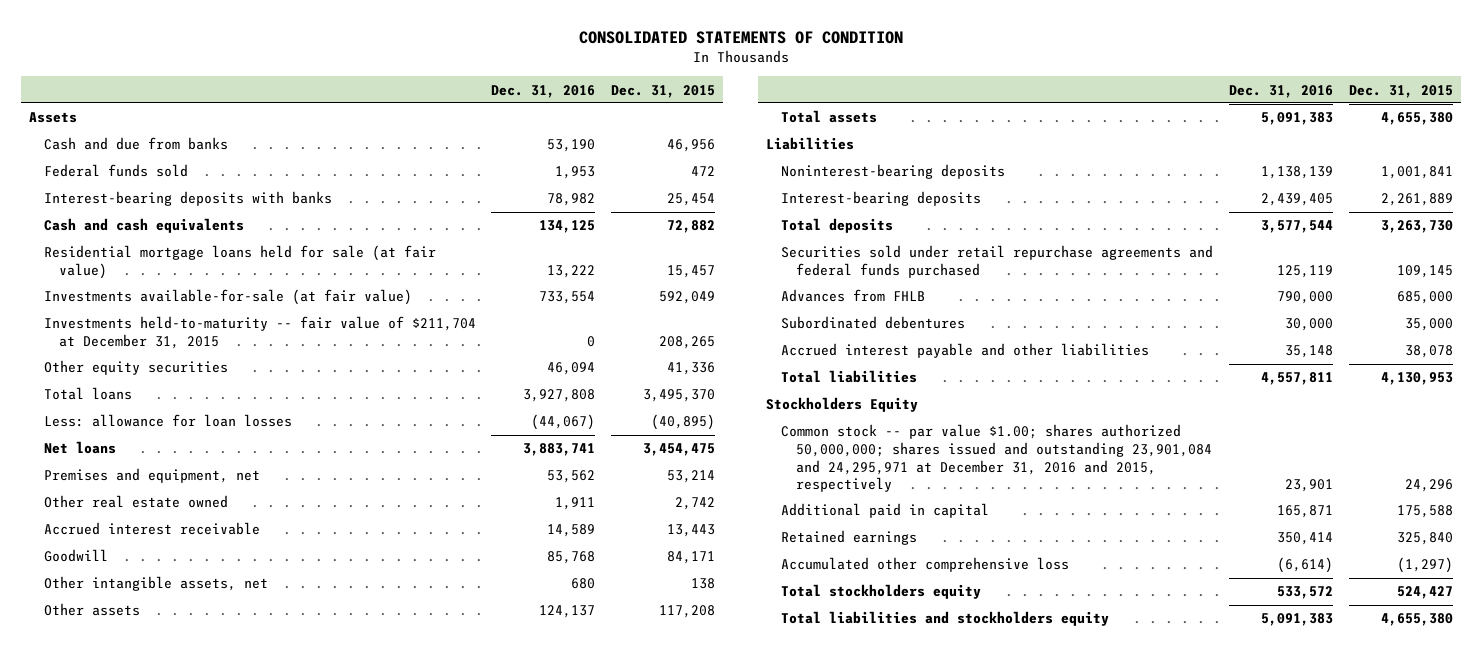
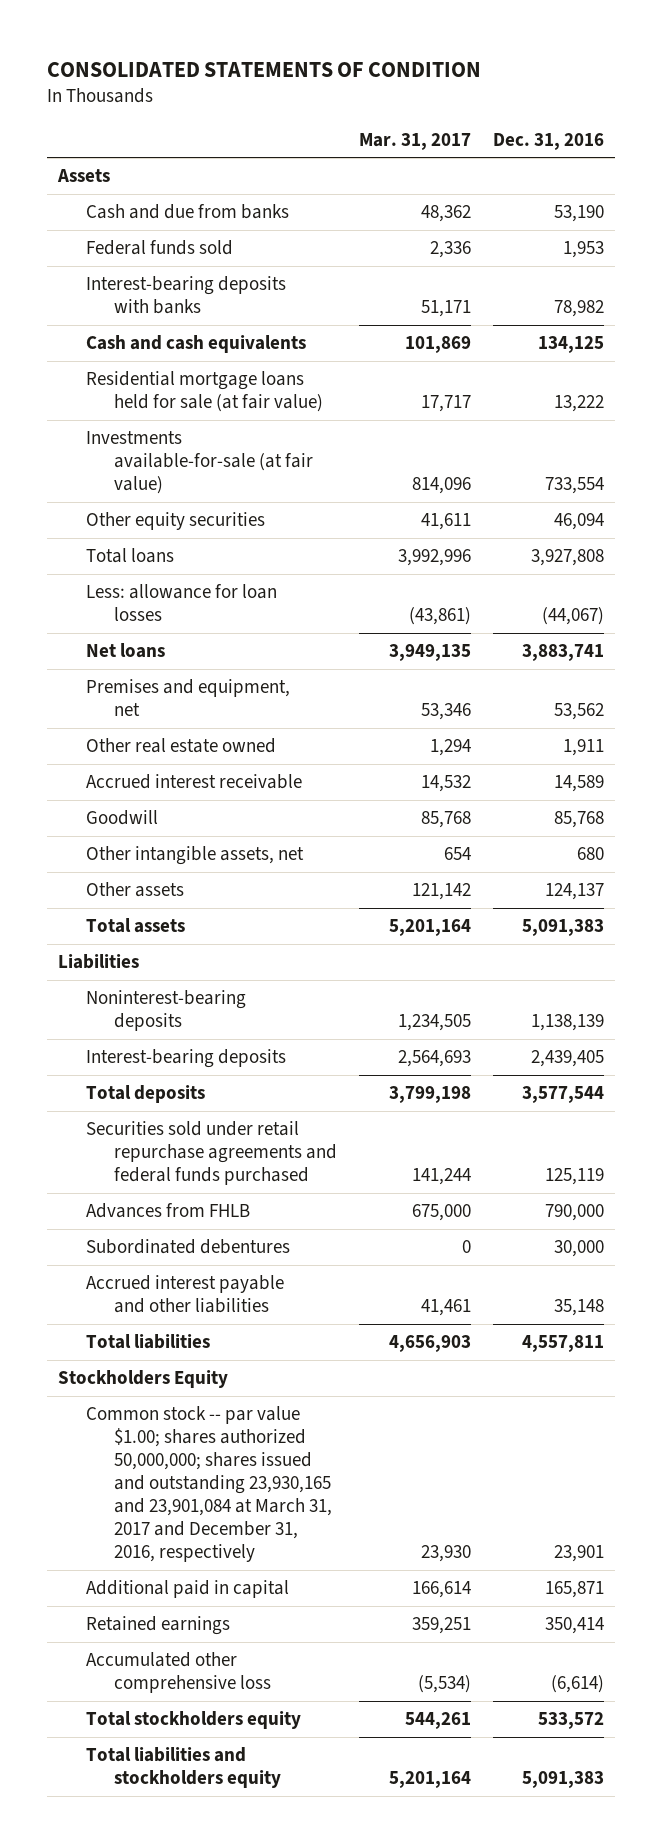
[610,84,715,98] Dec. 31, 2015 -> none
none -> [359,132,472,150] Mar. 31, 2017
[43,316,476,349] Investments held-to-maturity -- fair value of $211,704 at December 31, 2015 -> none
[781,424,1213,493] Common stock -- par value $1.00; shares authorized 50,000,000; shares issued and outstanding 23,901,084 and 24,295,971 at December 31, 2016 and 2015, respectively -> [86,1406,333,1563] Common stock -- par value $1.00; shares authorized 50,000,000; shares issued and outstanding 23,930,165 and 23,901,084 at March 31, 2017 and December 31, 2016, respectively

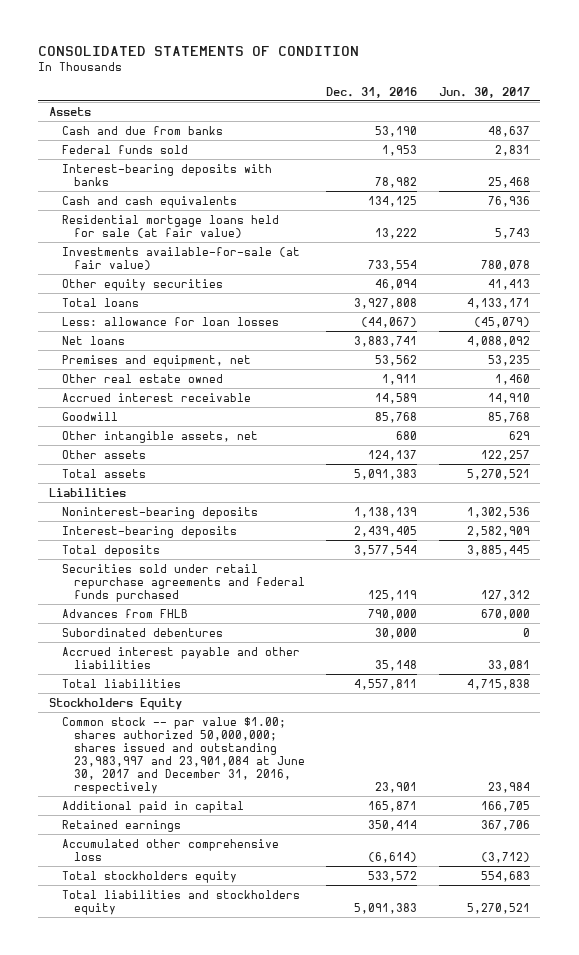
[359,132,472,150] Mar. 31, 2017 -> none
none -> [438,86,530,98] Jun. 30, 2017
[86,1406,333,1563] Common stock -- par value $1.00; shares authorized 50,000,000; shares issued and outstanding 23,930,165 and 23,901,084 at March 31, 2017 and December 31, 2016, respectively -> [61,716,306,795] Common stock -- par value $1.00; shares authorized 50,000,000; shares issued and outstanding 23,983,997 and 23,901,084 at June 30, 2017 and December 31, 2016, respectively

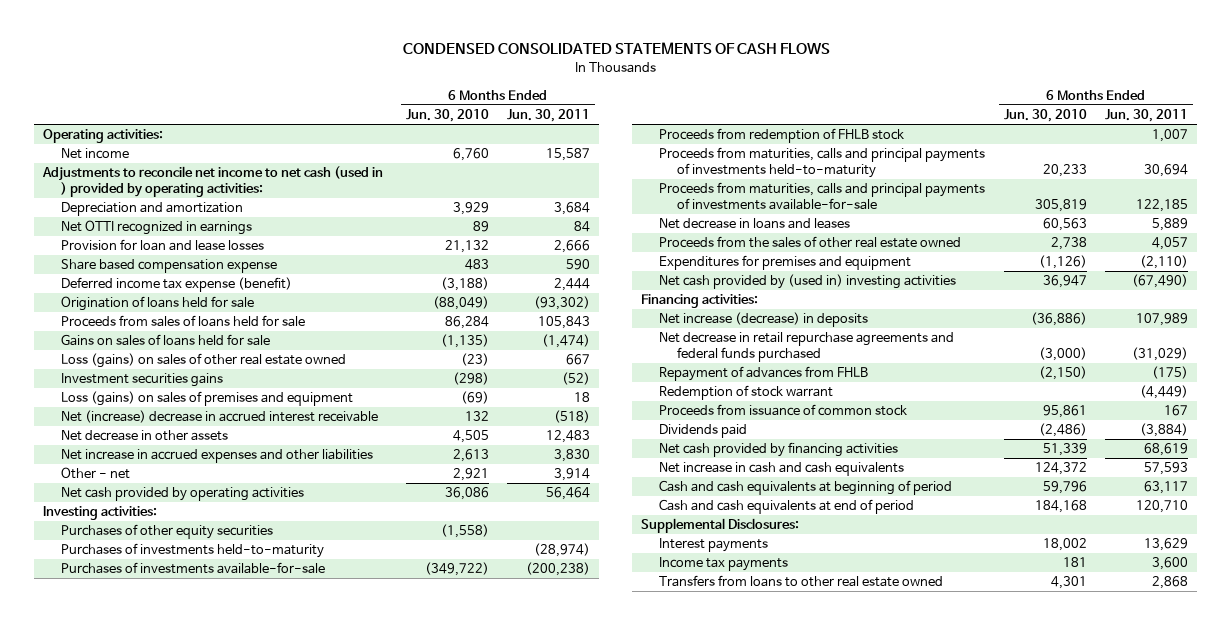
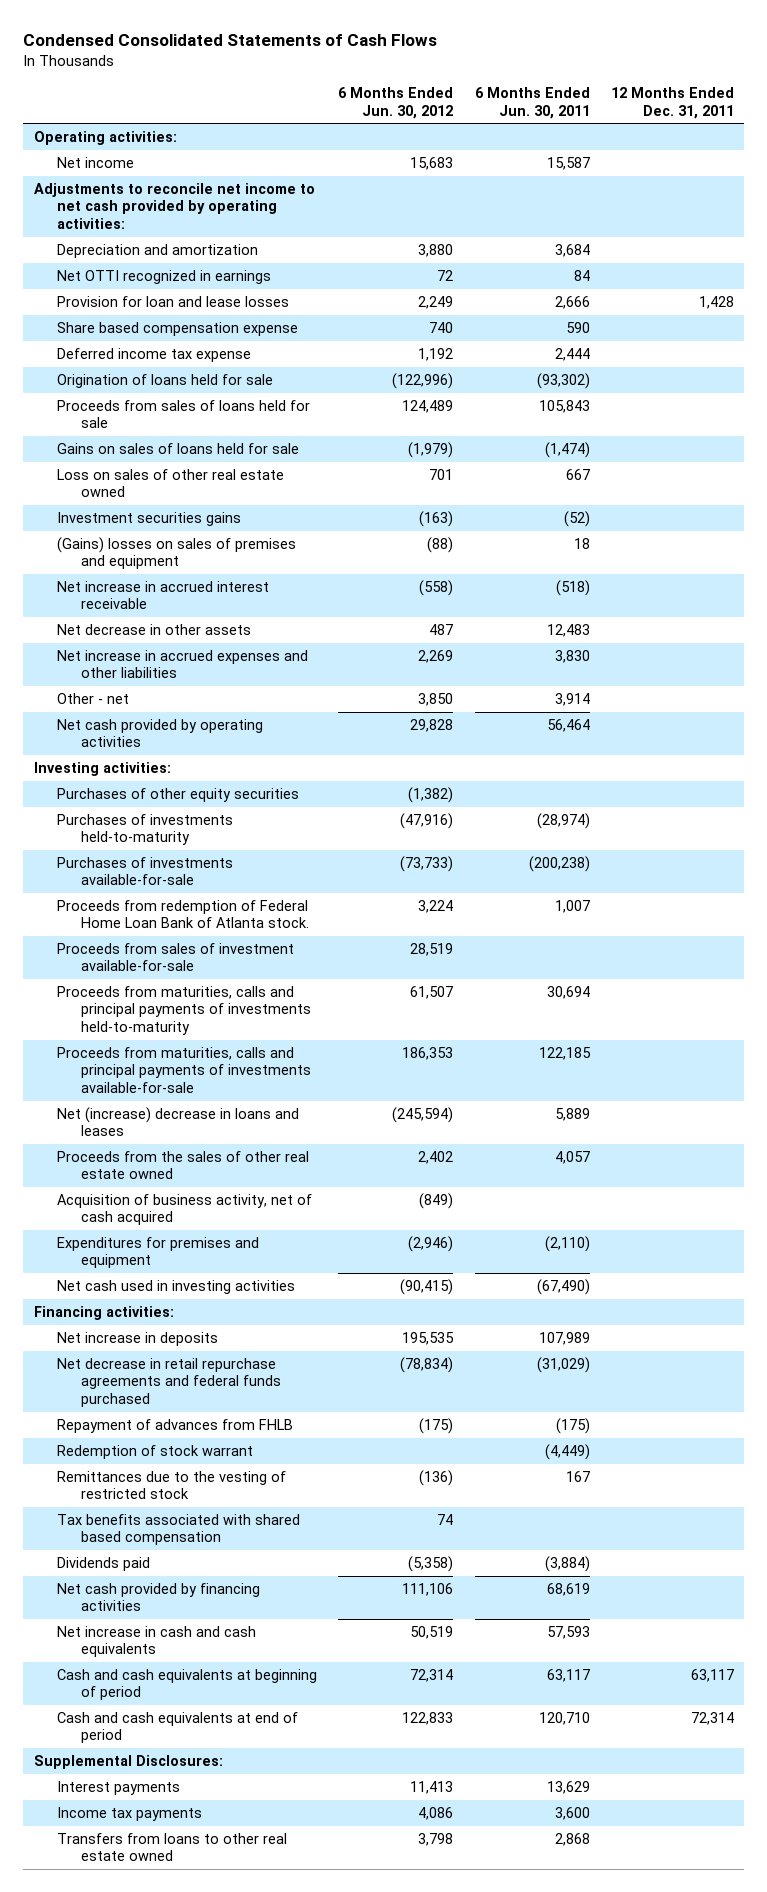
[402,42,830,55] CONDENSED CONSOLIDATED STATEMENTS OF CASH FLOWS -> [22,33,437,46] Condensed Consolidated Statements of Cash Flows
[405,109,489,123] Jun. 30, 2010 -> none
none -> [338,87,454,119] 6 Months Ended Jun. 30, 2012
none -> [610,87,734,119] 12 Months Ended Dec. 31, 2011
[42,166,384,197] Adjustments to reconcile net income to net cash (used in ) provided by operating activities: -> [33,183,315,229] Adjustments to reconcile net income to net cash provided by operating activities:
[60,277,292,293] Deferred income tax expense (benefit) -> [57,348,252,363] Deferred income tax expense
[60,353,346,369] Loss (gains) on sales of other real estate owned -> [57,469,285,498] Loss on sales of other real estate owned
[60,391,353,407] Loss (gains) on sales of premises and equipment -> [57,537,297,570] (Gains) losses on sales of premises and equipment
[60,410,378,424] Net (increase) decrease in accrued interest receivable -> [57,581,270,610] Net increase in accrued interest receivable
[658,128,904,144] Proceeds from redemption of FHLB stock -> none
none -> [57,900,309,929] Proceeds from redemption of Federal Home Loan Bank of Atlanta stock.
none -> [57,943,295,972] Proceeds from sales of investment available-for-sale
[658,218,850,230] Net decrease in loans and leases -> [57,1107,300,1137] Net (increase) decrease in loans and leases
none -> [57,1194,313,1226] Acquisition of business activity, net of cash acquired
[658,274,956,290] Net cash provided by (used in) investing activities -> [57,1280,296,1295] Net cash used in investing activities
[658,312,868,328] Net increase (decrease) in deposits -> [57,1332,219,1347] Net increase in deposits
[658,404,907,417] Proceeds from issuance of common stock -> [57,1471,287,1500] Remittances due to the vesting of restricted stock
none -> [57,1514,301,1546] Tax benefits associated with shared based compensation

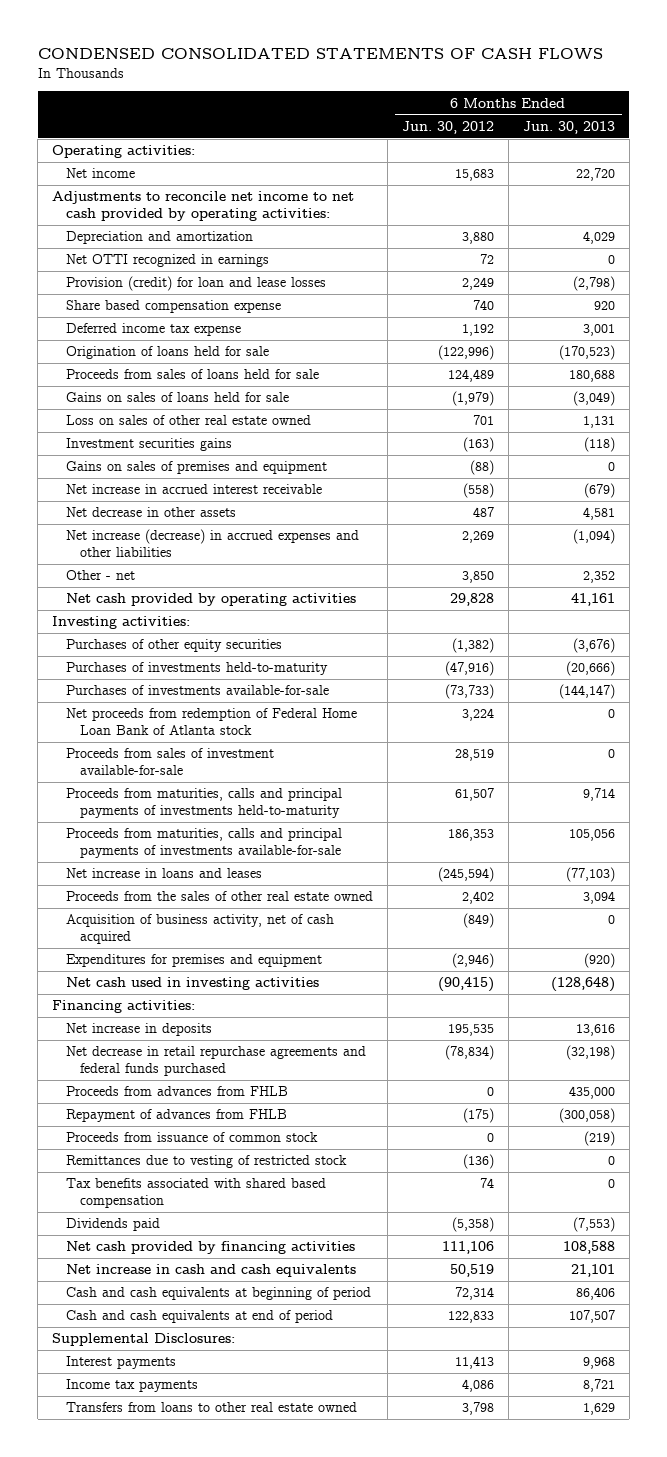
[22,33,437,46] Condensed Consolidated Statements of Cash Flows -> [37,48,603,60] CONDENSED CONSOLIDATED STATEMENTS OF CASH FLOWS
[474,87,590,119] 6 Months Ended Jun. 30, 2011 -> none
[610,87,734,119] 12 Months Ended Dec. 31, 2011 -> none
none -> [522,120,615,134] Jun. 30, 2013
[57,296,290,308] Provision for loan and lease losses -> [65,276,326,292] Provision (credit) for loan and lease losses
[57,537,297,570] (Gains) losses on sales of premises and equipment -> [65,461,327,475] Gains on sales of premises and equipment
[57,650,309,679] Net increase in accrued expenses and other liabilities -> [65,529,359,558] Net increase (decrease) in accrued expenses and other liabilities
[57,900,309,929] Proceeds from redemption of Federal Home Loan Bank of Atlanta stock. -> [65,708,357,736] Net proceeds from redemption of Federal Home Loan Bank of Atlanta stock
[57,1107,300,1137] Net (increase) decrease in loans and leases -> [65,868,262,879] Net increase in loans and leases
none -> [65,1086,288,1097] Proceeds from advances from FHLB
[57,1445,254,1460] Redemption of stock warrant -> none
none -> [65,1132,318,1143] Proceeds from issuance of common stock
[57,1471,287,1500] Remittances due to the vesting of restricted stock -> [65,1155,347,1169] Remittances due to vesting of restricted stock

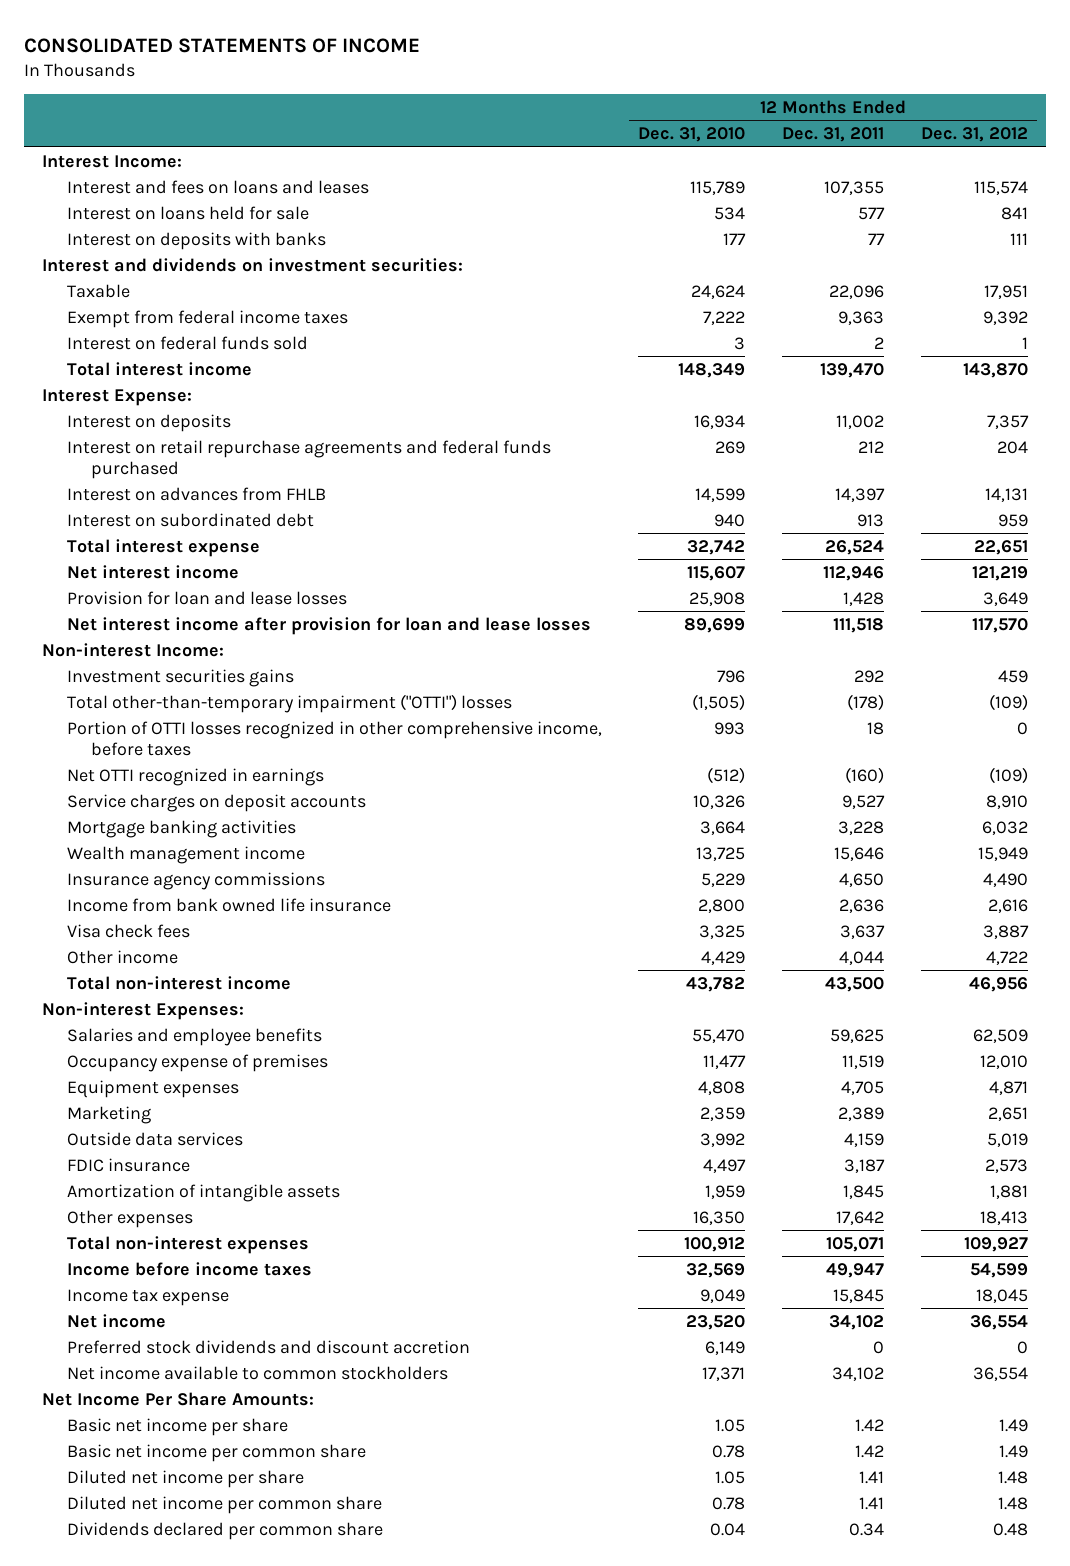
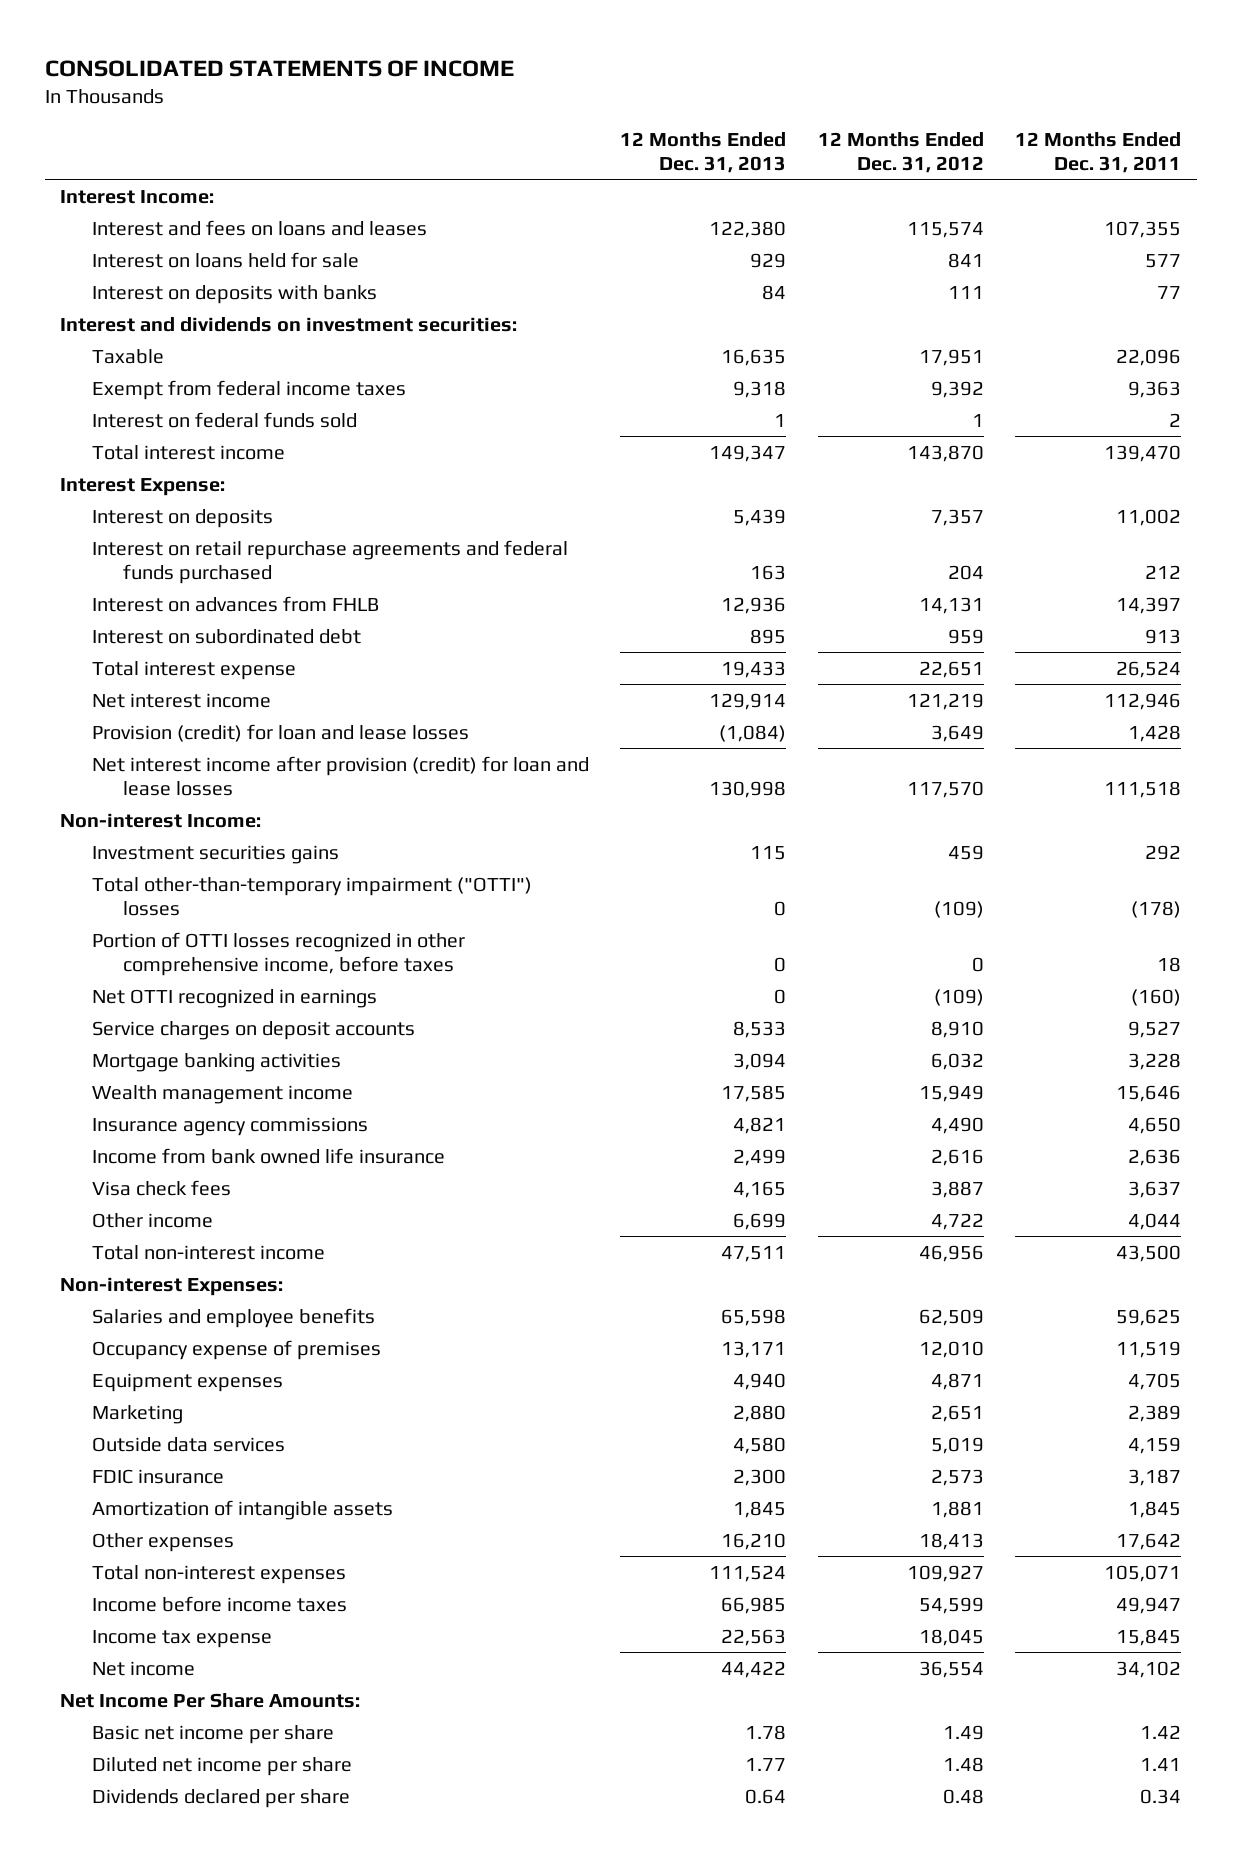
[638,127,746,143] Dec. 31, 2010 -> none
none -> [620,131,787,174] 12 Months Ended Dec. 31, 2013
[66,590,347,605] Provision for loan and lease losses -> [91,723,469,742] Provision (credit) for loan and lease losses
[66,616,591,635] Net interest income after provision for loan and lease losses -> [91,755,589,796] Net interest income after provision (credit) for loan and lease losses
[66,1339,470,1354] Preferred stock dividends and discount accretion -> none
[66,1365,448,1380] Net income available to common stockholders -> none
[66,1443,366,1462] Basic net income per common share -> none
[66,1495,382,1514] Diluted net income per common share -> none
[66,1521,383,1540] Dividends declared per common share -> [91,1788,350,1808] Dividends declared per share

